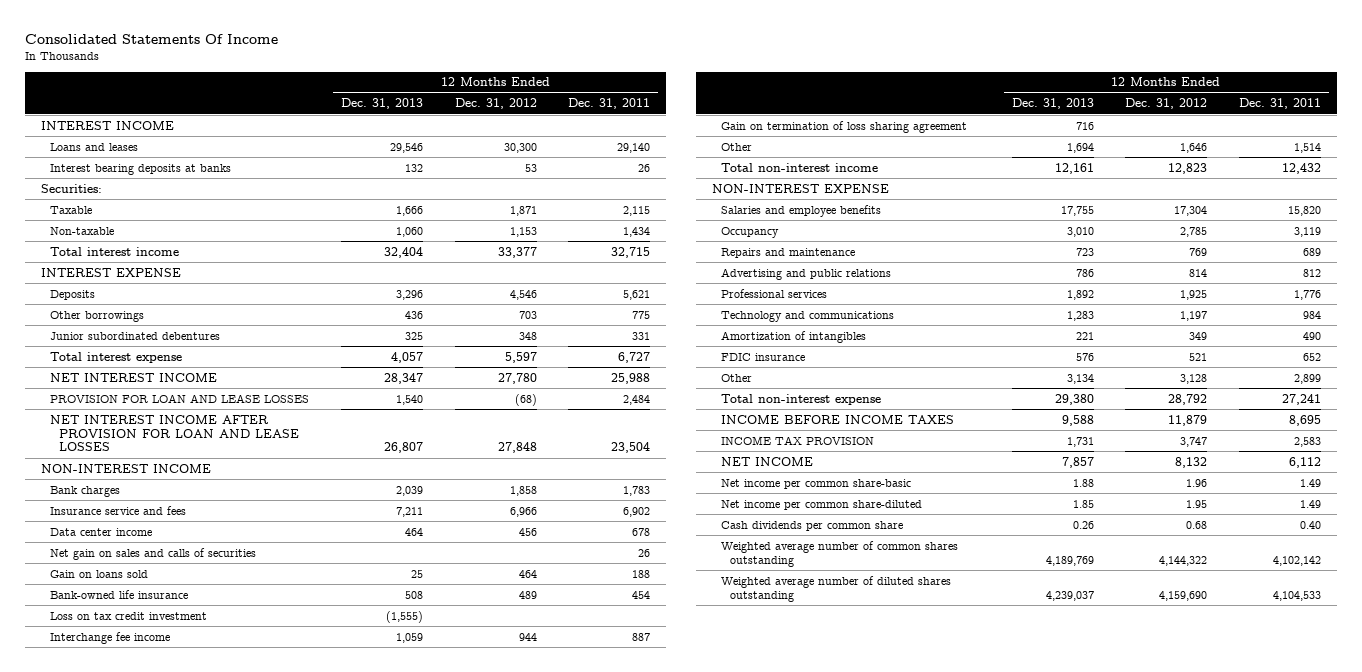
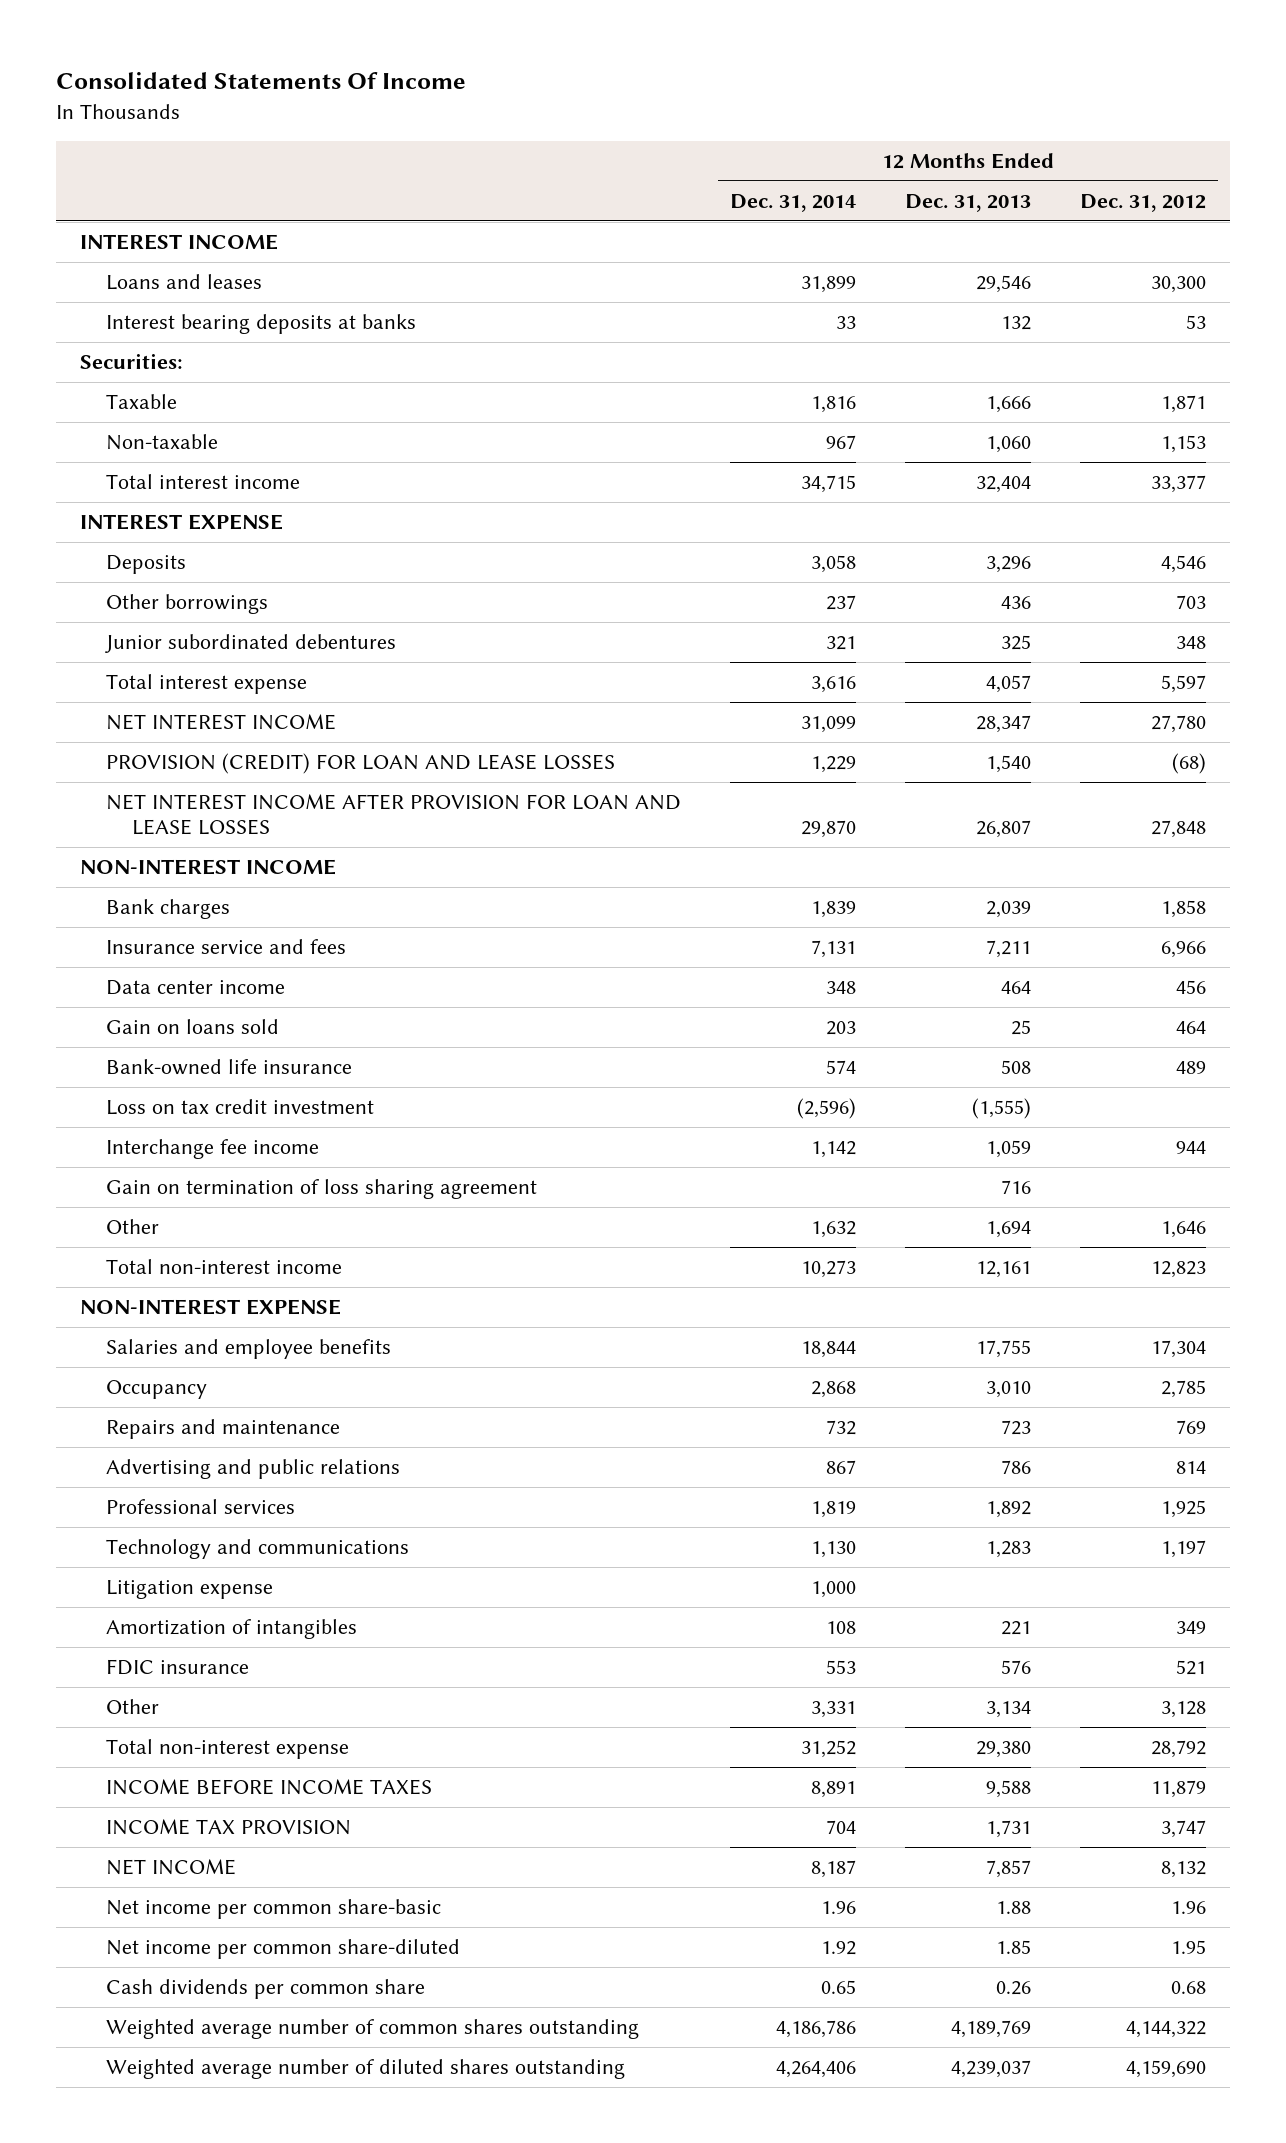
[568,98,651,110] Dec. 31, 2011 -> none
none -> [730,193,857,212] Dec. 31, 2014
[49,393,309,403] PROVISION FOR LOAN AND LEASE LOSSES -> [106,753,616,775] PROVISION (CREDIT) FOR LOAN AND LEASE LOSSES
[49,547,256,560] Net gain on sales and calls of securities -> none
none -> [106,1580,274,1600] Litigation expense

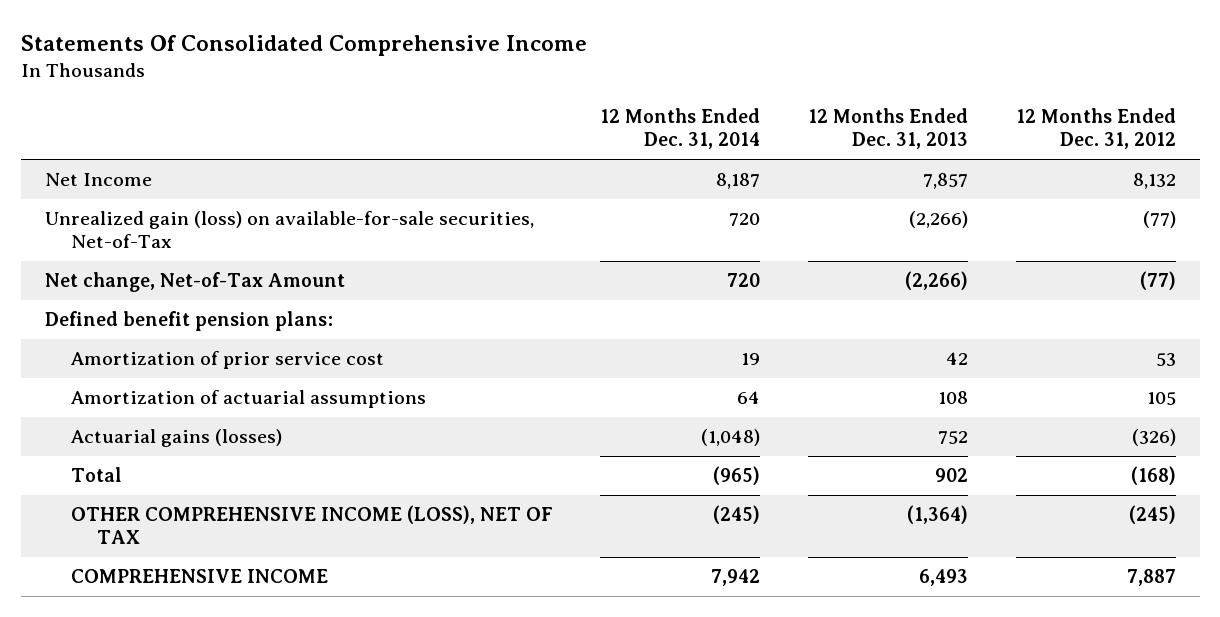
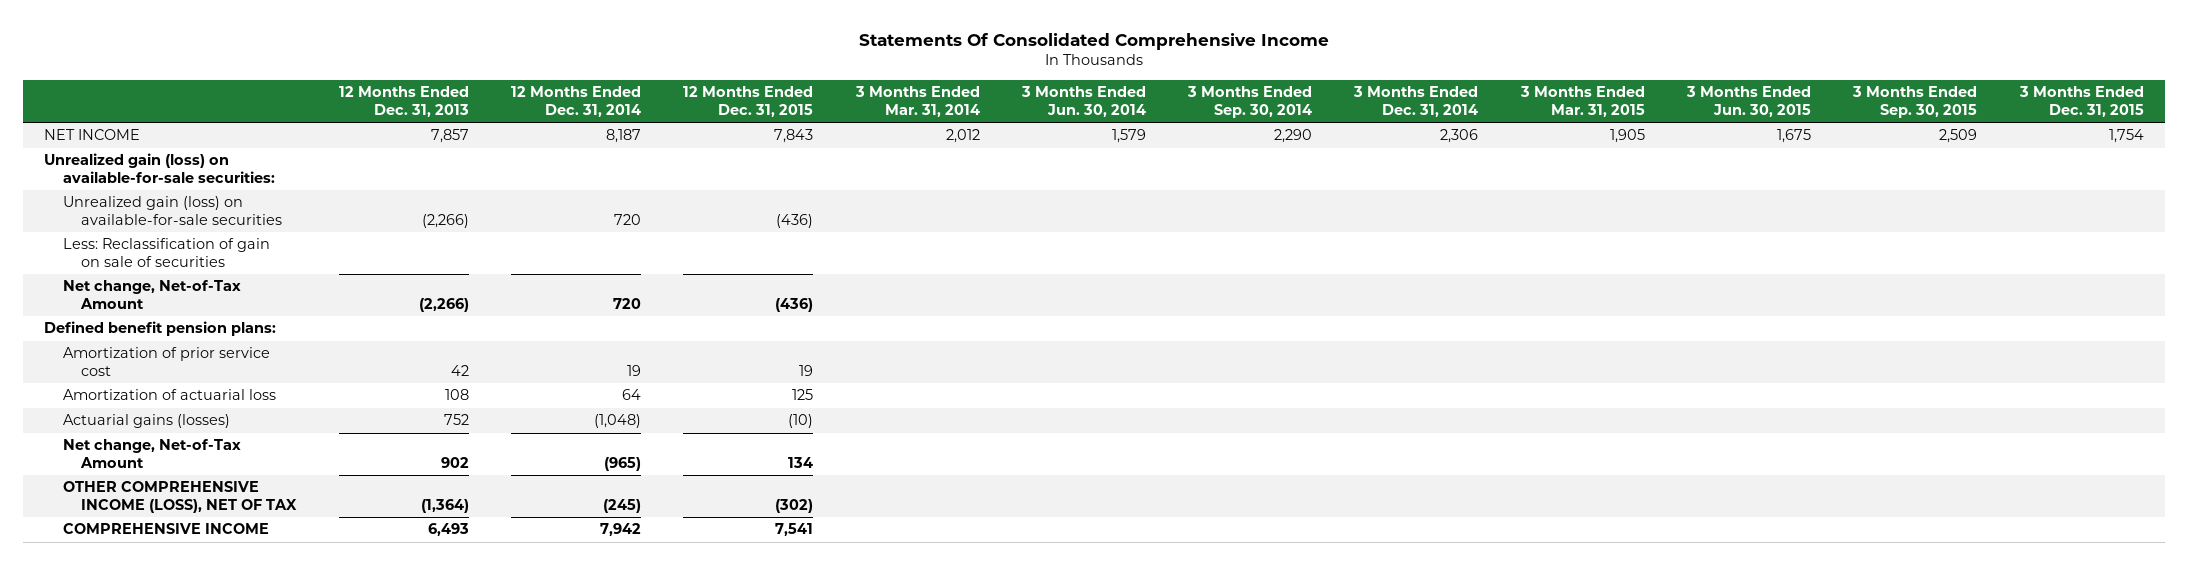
[1015,108,1176,150] 12 Months Ended Dec. 31, 2012 -> none
none -> [683,86,814,118] 12 Months Ended Dec. 31, 2015
none -> [854,86,980,118] 3 Months Ended Mar. 31, 2014
none -> [1020,86,1146,118] 3 Months Ended Jun. 30, 2014
none -> [1187,86,1313,119] 3 Months Ended Sep. 30, 2014
none -> [1353,86,1479,118] 3 Months Ended Dec. 31, 2014
none -> [1519,86,1645,118] 3 Months Ended Mar. 31, 2015
none -> [1686,86,1812,118] 3 Months Ended Jun. 30, 2015
none -> [1852,86,1978,119] 3 Months Ended Sep. 30, 2015
none -> [2018,86,2144,118] 3 Months Ended Dec. 31, 2015
[44,173,152,187] Net Income -> [44,129,141,141] NET INCOME
none -> [44,153,275,184] Unrealized gain (loss) on available-for-sale securities:
[44,211,534,249] Unrealized gain (loss) on available-for-sale securities, Net-of-Tax -> [62,196,283,226] Unrealized gain (loss) on available-for-sale securities
none -> [62,238,270,268] Less: Reclassification of gain on sale of securities
[70,390,426,409] Amortization of actuarial assumptions -> [62,389,276,401] Amortization of actuarial loss
[70,467,122,483] Total -> [62,439,241,469] Net change, Net-of-Tax Amount

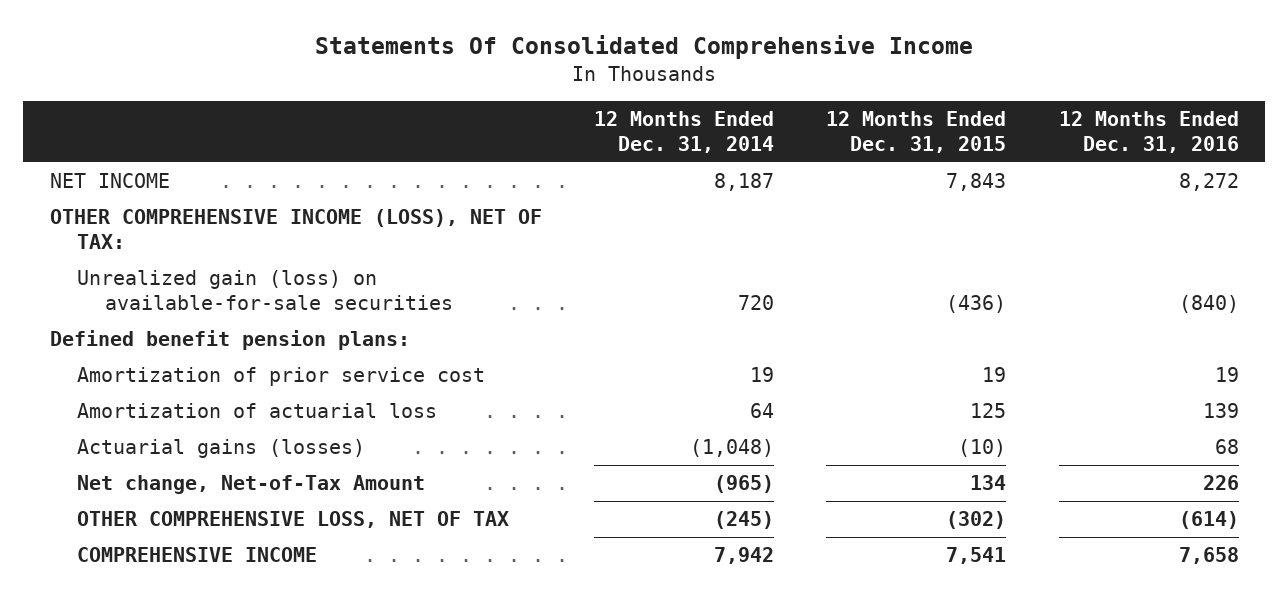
[338,86,469,118] 12 Months Ended Dec. 31, 2013 -> none
[854,86,980,118] 3 Months Ended Mar. 31, 2014 -> none
[1020,86,1146,118] 3 Months Ended Jun. 30, 2014 -> none
[1187,86,1313,119] 3 Months Ended Sep. 30, 2014 -> none
[1353,86,1479,118] 3 Months Ended Dec. 31, 2014 -> none
[1519,86,1645,118] 3 Months Ended Mar. 31, 2015 -> none
[1686,86,1812,118] 3 Months Ended Jun. 30, 2015 -> none
[1852,86,1978,119] 3 Months Ended Sep. 30, 2015 -> none
[2018,86,2144,118] 3 Months Ended Dec. 31, 2015 -> none
none -> [1058,111,1239,154] 12 Months Ended Dec. 31, 2016
[44,153,275,184] Unrealized gain (loss) on available-for-sale securities: -> none
none -> [49,209,542,250] OTHER COMPREHENSIVE INCOME (LOSS), NET OF TAX:
[62,238,270,268] Less: Reclassification of gain on sale of securities -> none
[62,280,241,310] Net change, Net-of-Tax Amount -> none
[62,481,298,514] OTHER COMPREHENSIVE INCOME (LOSS), NET OF TAX -> [77,511,510,529] OTHER COMPREHENSIVE LOSS, NET OF TAX

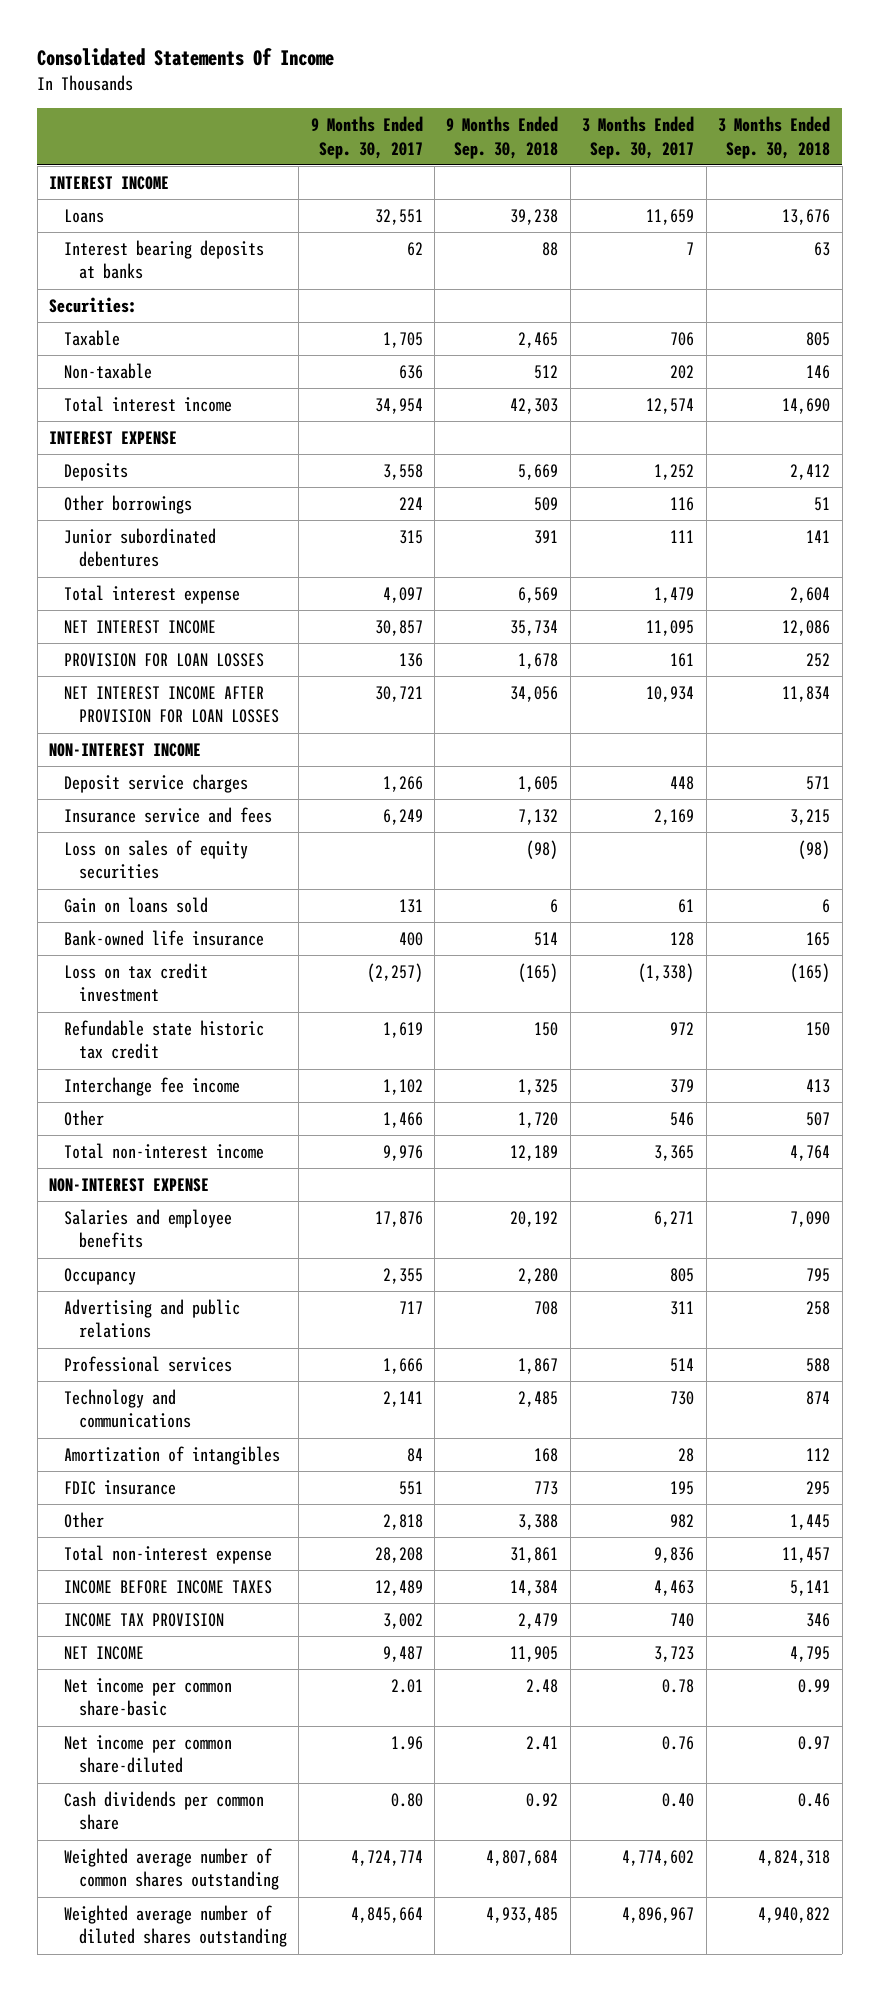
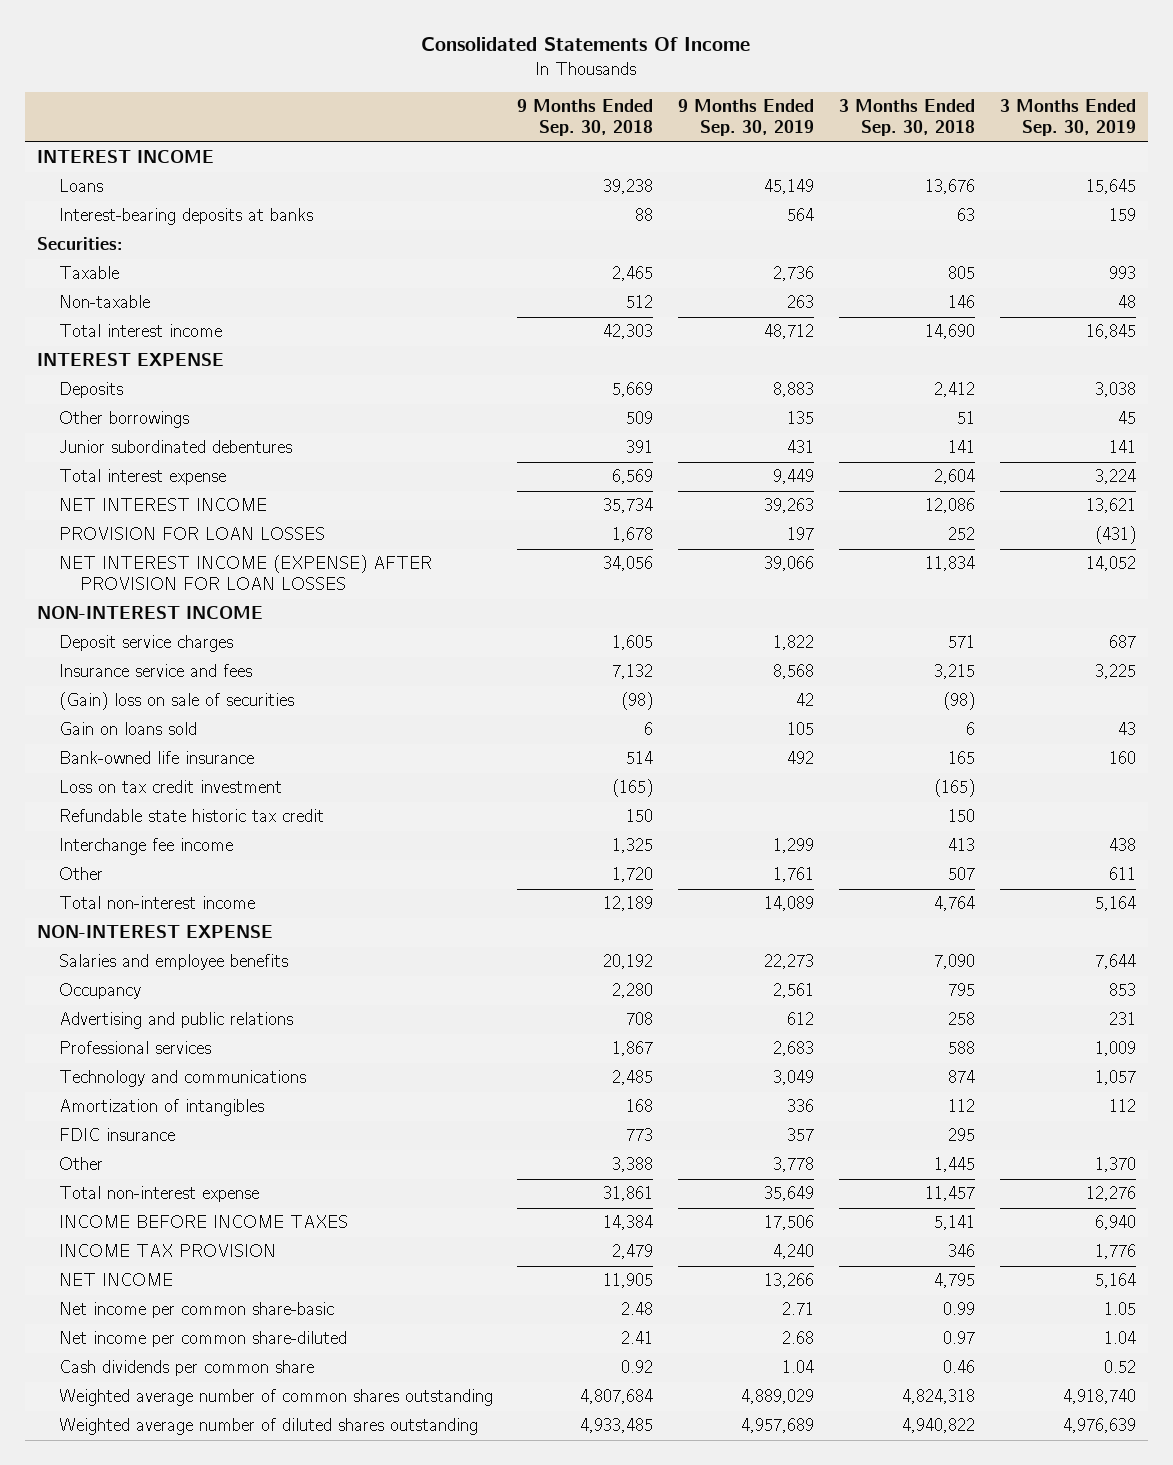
[310,115,423,159] 9 Months Ended Sep. 30, 2017 -> none
[582,115,695,159] 3 Months Ended Sep. 30, 2017 -> none
none -> [678,99,815,137] 9 Months Ended Sep. 30, 2019
none -> [999,99,1136,137] 3 Months Ended Sep. 30, 2019
[63,239,264,280] Interest bearing deposits at banks -> [58,208,313,226] Interest-bearing deposits at banks
[63,685,279,724] NET INTEREST INCOME AFTER PROVISION FOR LOAN LOSSES -> [58,555,432,591] NET INTEREST INCOME (EXPENSE) AFTER PROVISION FOR LOAN LOSSES
[63,839,248,880] Loss on sales of equity securities -> [58,692,294,711] (Gain) loss on sale of securities

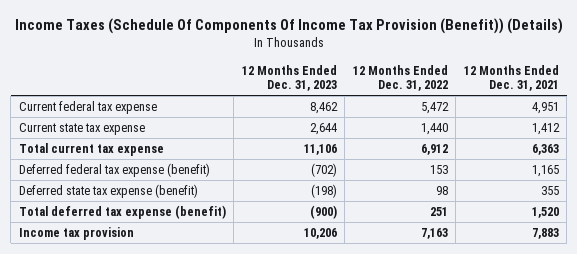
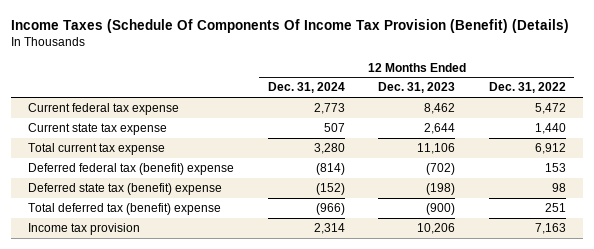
[14,18,563,35] Income Taxes (Schedule Of Components Of Income Tax Provision (Benefit)) (Details) -> [11,18,570,33] Income Taxes (Schedule Of Components Of Income Tax Provision (Benefit) (Details)
[463,64,559,92] 12 Months Ended Dec. 31, 2021 -> none
none -> [267,82,345,94] Dec. 31, 2024
[18,163,210,178] Deferred federal tax expense (benefit) -> [28,162,235,175] Deferred federal tax (benefit) expense
[18,184,198,199] Deferred state tax expense (benefit) -> [28,182,223,195] Deferred state tax (benefit) expense
[18,205,226,220] Total deferred tax expense (benefit) -> [28,202,222,215] Total deferred tax (benefit) expense

